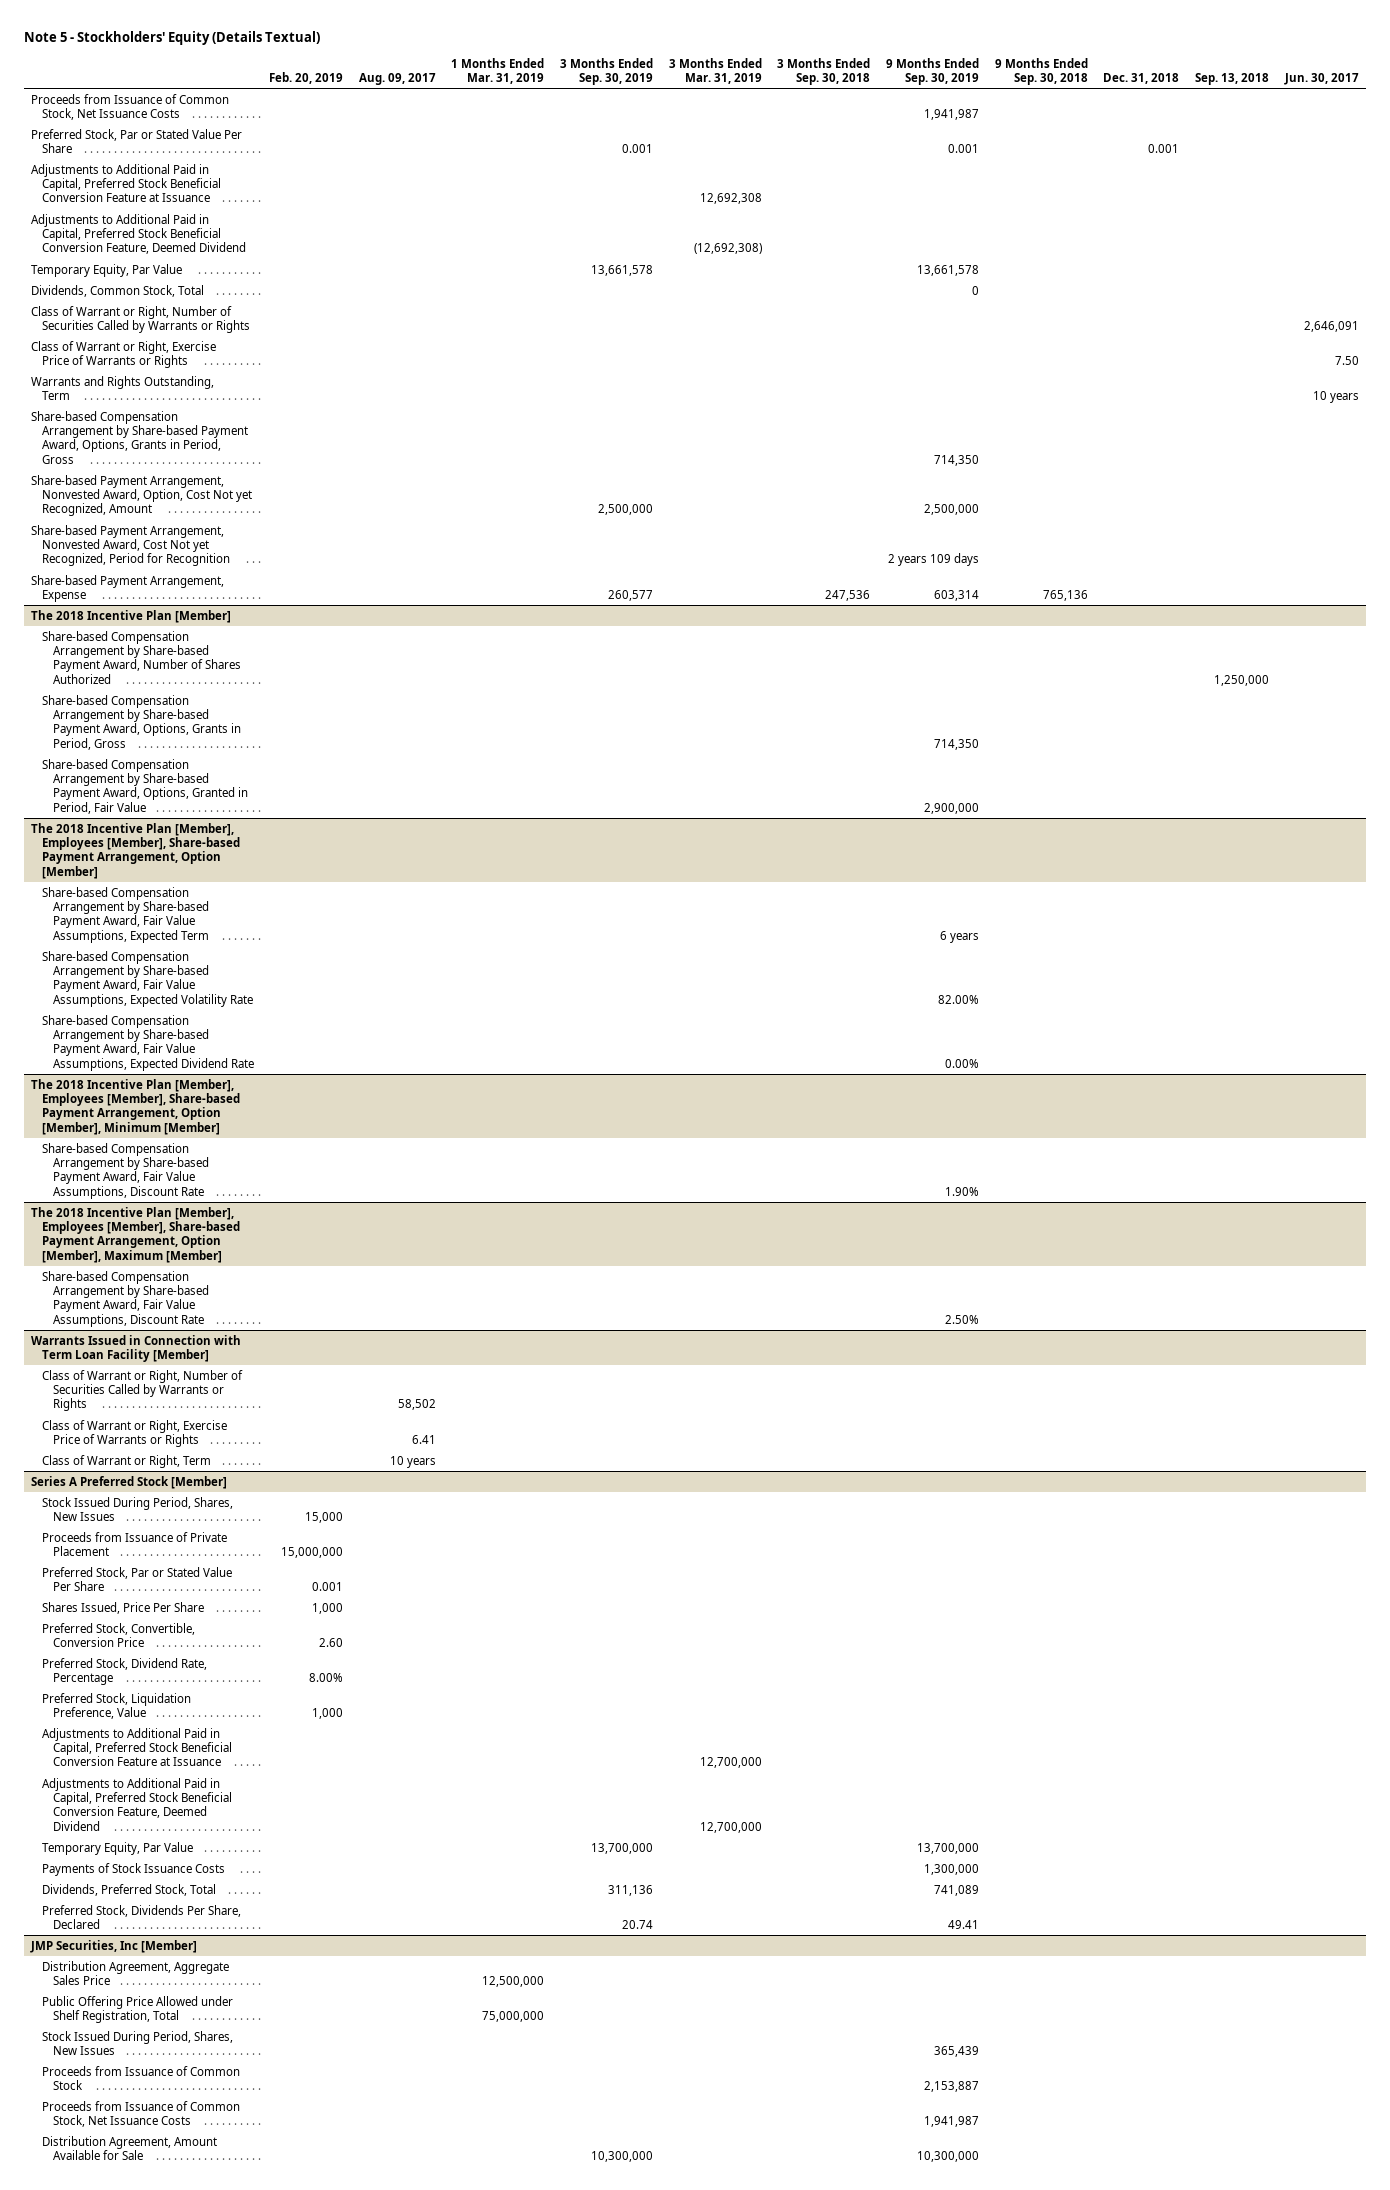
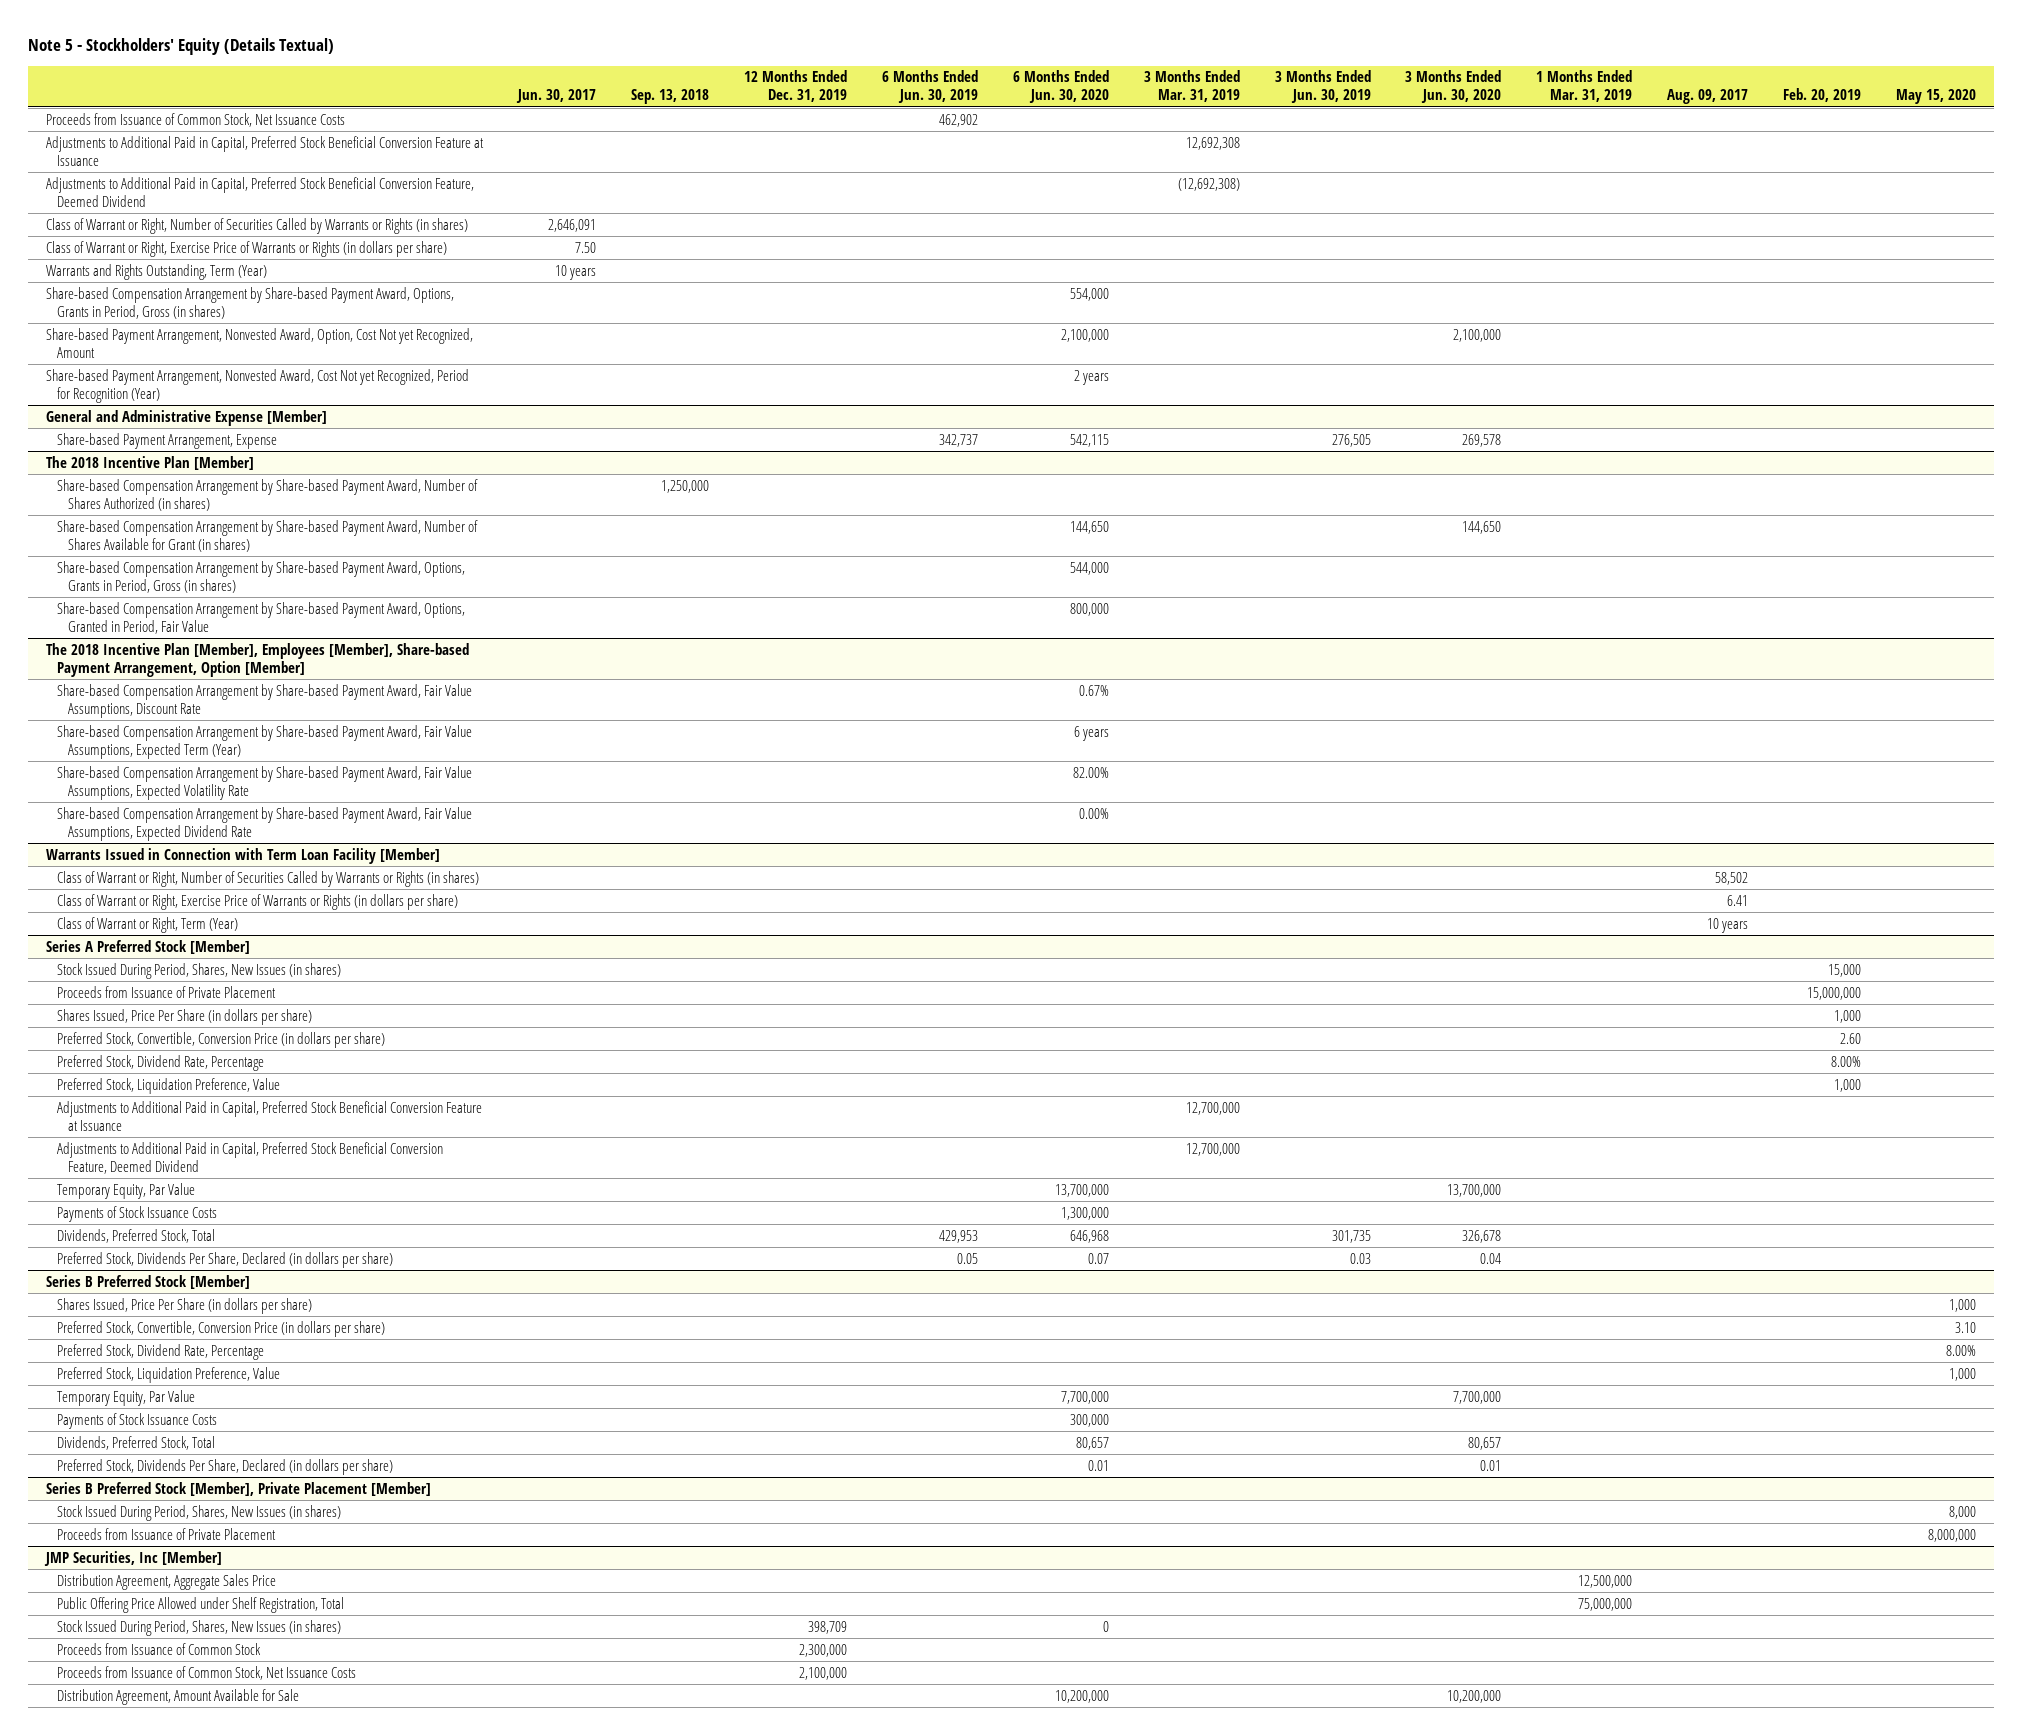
[560,57,654,86] 3 Months Ended Sep. 30, 2019 -> none
[777,57,871,86] 3 Months Ended Sep. 30, 2018 -> none
[886,57,980,86] 9 Months Ended Sep. 30, 2019 -> none
[994,57,1088,86] 9 Months Ended Sep. 30, 2018 -> none
[1103,73,1180,85] Dec. 31, 2018 -> none
none -> [743,70,847,103] 12 Months Ended Dec. 31, 2019
none -> [881,70,978,104] 6 Months Ended Jun. 30, 2019
none -> [1012,70,1109,104] 6 Months Ended Jun. 30, 2020
none -> [1274,70,1371,104] 3 Months Ended Jun. 30, 2019
none -> [1405,70,1502,104] 3 Months Ended Jun. 30, 2020
none -> [1896,89,1977,105] May 15, 2020
[31,128,243,153] Preferred Stock, Par or Stated Value Per Share -> none
[31,263,183,277] Temporary Equity, Par Value -> none
[31,284,205,297] Dividends, Common Stock, Total -> none
[31,305,250,333] Class of Warrant or Right, Number of Securities Called by Warrants or Rights -> [45,217,468,234] Class of Warrant or Right, Number of Securities Called by Warrants or Rights (in shares)
[31,340,217,368] Class of Warrant or Right, Exercise Price of Warrants or Rights -> [45,240,447,257] Class of Warrant or Right, Exercise Price of Warrants or Rights (in dollars per share)
[31,375,215,400] Warrants and Rights Outstanding, Term -> [45,263,267,280] Warrants and Rights Outstanding, Term (Year)
[31,410,248,464] Share-based Compensation Arrangement by Share-based Payment Award, Options, Grants in Period, Gross -> [45,286,454,319] Share-based Compensation Arrangement by Share-based Payment Award, Options, Grants in Period, Gross (in shares)
[31,574,225,602] Share-based Payment Arrangement, Expense -> none
[31,524,230,567] Share-based Payment Arrangement, Nonvested Award, Cost Not yet Recognized, Period for Recognition -> [45,368,469,403] Share-based Payment Arrangement, Nonvested Award, Cost Not yet Recognized, Period for Recognition (Year)
none -> [45,409,327,426] General and Administrative Expense [Member]
none -> [56,432,277,449] Share-based Payment Arrangement, Expense
[41,630,241,684] Share-based Compensation Arrangement by Share-based Payment Award, Number of Shares Authorized -> [56,478,478,511] Share-based Compensation Arrangement by Share-based Payment Award, Number of Shares Authorized (in shares)
none -> [56,519,478,552] Share-based Compensation Arrangement by Share-based Payment Award, Number of Shares Available for Grant (in shares)
[41,694,241,750] Share-based Compensation Arrangement by Share-based Payment Award, Options, Grants in Period, Gross -> [56,560,465,593] Share-based Compensation Arrangement by Share-based Payment Award, Options, Grants in Period, Gross (in shares)
none -> [56,683,472,718] Share-based Compensation Arrangement by Share-based Payment Award, Fair Value Assumptions, Discount Rate
[41,886,209,943] Share-based Compensation Arrangement by Share-based Payment Award, Fair Value Assumptions, Expected Term -> [56,724,472,759] Share-based Compensation Arrangement by Share-based Payment Award, Fair Value Assumptions, Expected Term (Year)
[31,1078,240,1135] The 2018 Incentive Plan [Member], Employees [Member], Share-based Payment Arrangement, Option [Member], Minimum [Member] -> none
[41,1142,209,1199] Share-based Compensation Arrangement by Share-based Payment Award, Fair Value Assumptions, Discount Rate -> none
[31,1206,240,1263] The 2018 Incentive Plan [Member], Employees [Member], Share-based Payment Arrangement, Option [Member], Maximum [Member] -> none
[41,1270,209,1327] Share-based Compensation Arrangement by Share-based Payment Award, Fair Value Assumptions, Discount Rate -> none
[41,1369,243,1412] Class of Warrant or Right, Number of Securities Called by Warrants or Rights -> [56,870,479,887] Class of Warrant or Right, Number of Securities Called by Warrants or Rights (in shares)
[41,1419,227,1447] Class of Warrant or Right, Exercise Price of Warrants or Rights -> [56,893,458,910] Class of Warrant or Right, Exercise Price of Warrants or Rights (in dollars per share)
[41,1454,211,1468] Class of Warrant or Right, Term -> [56,916,238,933] Class of Warrant or Right, Term (Year)
[41,1496,233,1521] Stock Issued During Period, Shares, New Issues -> [56,962,341,979] Stock Issued During Period, Shares, New Issues (in shares)
[41,1566,232,1591] Preferred Stock, Par or Stated Value Per Share -> none
[41,1601,204,1614] Shares Issued, Price Per Share -> [56,1008,312,1025] Shares Issued, Price Per Share (in dollars per share)
[41,1622,195,1647] Preferred Stock, Convertible, Conversion Price -> [56,1031,385,1048] Preferred Stock, Convertible, Conversion Price (in dollars per share)
[41,1904,241,1929] Preferred Stock, Dividends Per Share, Declared -> [56,1251,393,1268] Preferred Stock, Dividends Per Share, Declared (in dollars per share)
none -> [45,1274,250,1289] Series B Preferred Stock [Member]
none -> [56,1297,312,1314] Shares Issued, Price Per Share (in dollars per share)
none -> [56,1320,385,1337] Preferred Stock, Convertible, Conversion Price (in dollars per share)
none -> [56,1343,264,1360] Preferred Stock, Dividend Rate, Percentage
none -> [56,1366,280,1383] Preferred Stock, Liquidation Preference, Value
none -> [56,1389,195,1406] Temporary Equity, Par Value
none -> [56,1412,217,1429] Payments of Stock Issuance Costs
none -> [56,1435,215,1450] Dividends, Preferred Stock, Total
none -> [56,1458,393,1475] Preferred Stock, Dividends Per Share, Declared (in dollars per share)
none -> [45,1481,431,1496] Series B Preferred Stock [Member], Private Placement [Member]
none -> [56,1504,341,1521] Stock Issued During Period, Shares, New Issues (in shares)
none -> [56,1527,276,1540] Proceeds from Issuance of Private Placement
[41,2030,233,2055] Stock Issued During Period, Shares, New Issues -> [56,1619,341,1636] Stock Issued During Period, Shares, New Issues (in shares)

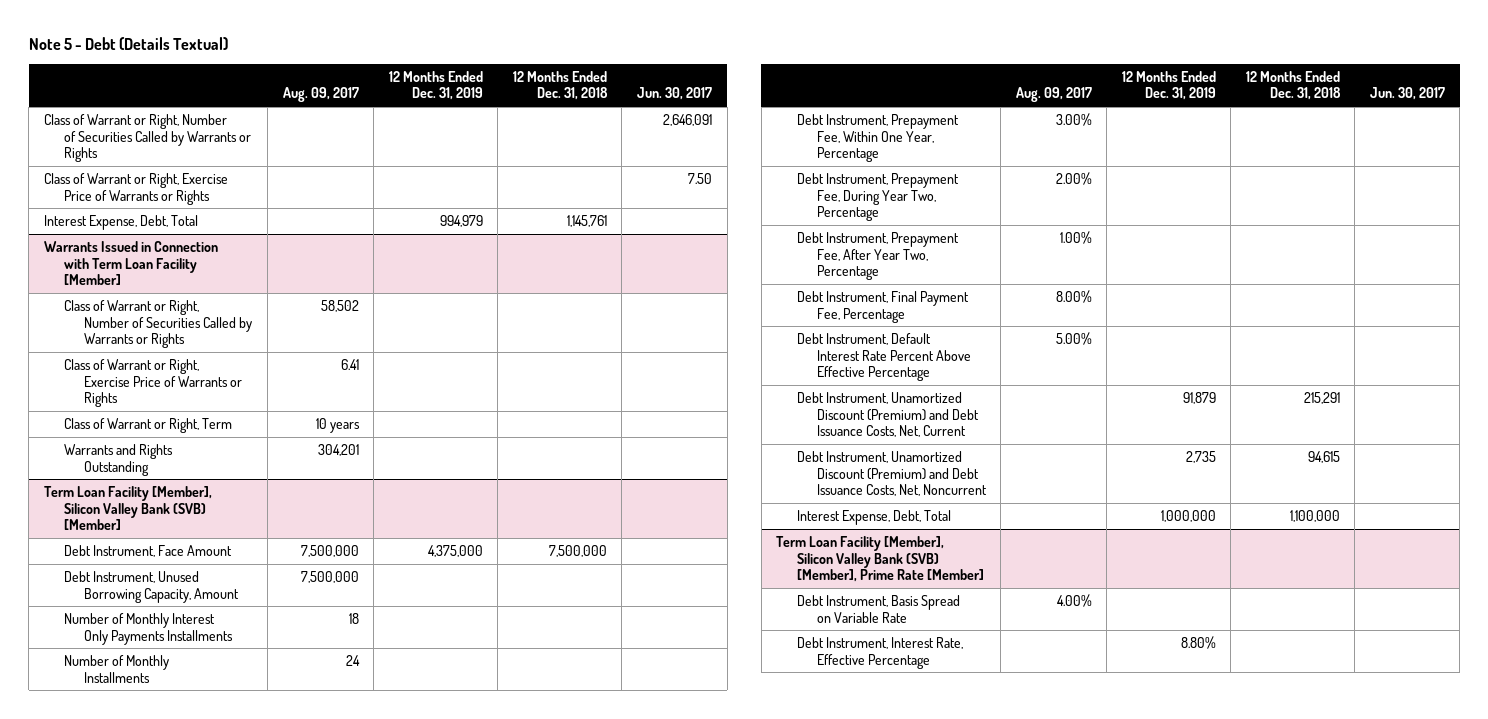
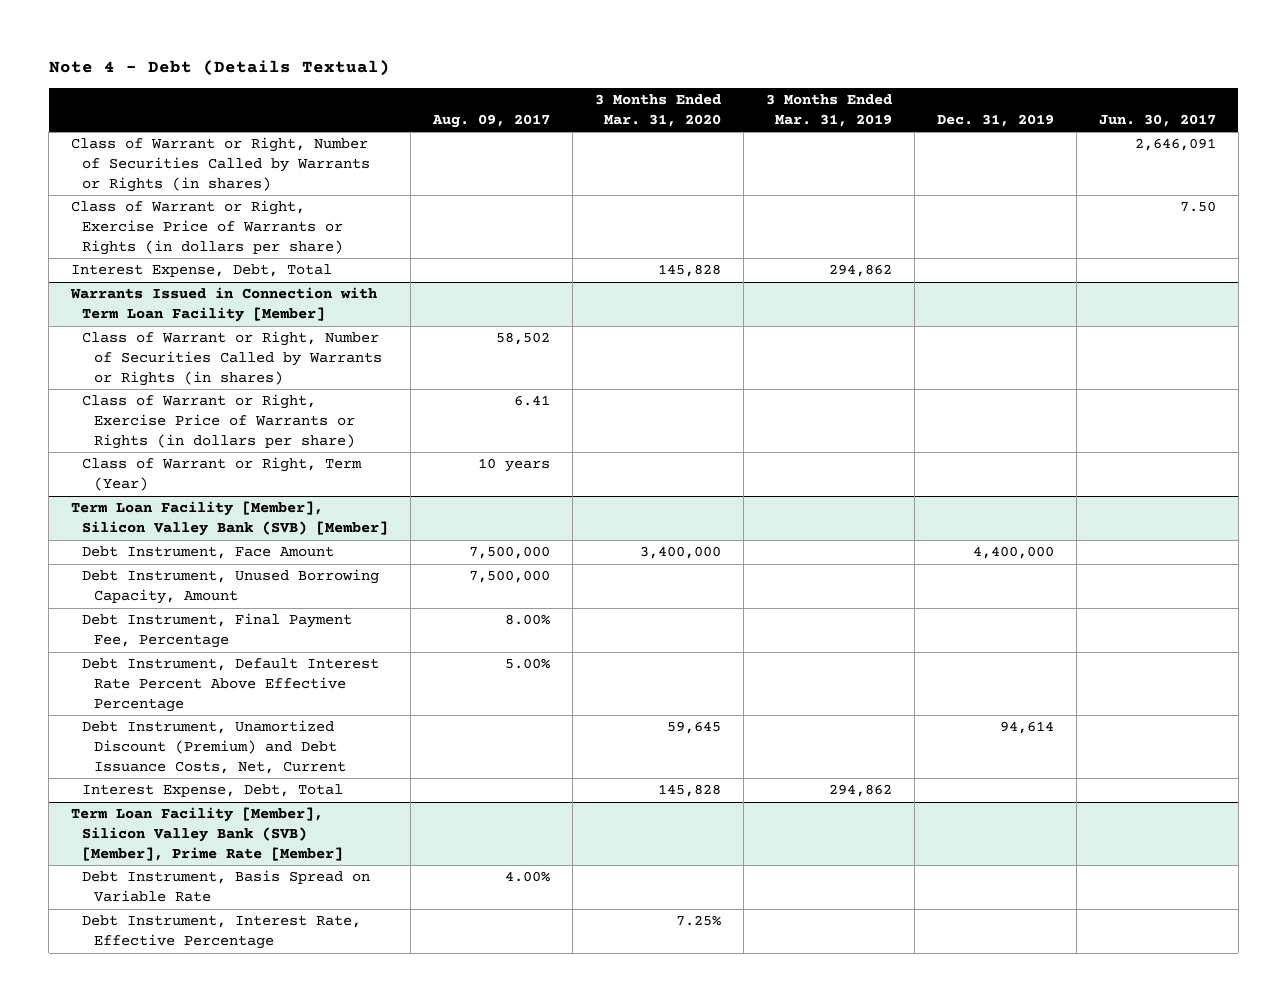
[28,37,228,51] Note 5 - Debt (Details Textual) -> [48,60,390,77] Note 4 - Debt (Details Textual)
[388,70,483,101] 12 Months Ended Dec. 31, 2019 -> none
[512,70,608,101] 12 Months Ended Dec. 31, 2018 -> none
none -> [595,93,722,127] 3 Months Ended Mar. 31, 2020
none -> [765,93,892,127] 3 Months Ended Mar. 31, 2019
none -> [936,113,1054,127] Dec. 31, 2019
[43,113,251,163] Class of Warrant or Right, Number of Securities Called by Warrants or Rights -> [70,137,371,193] Class of Warrant or Right, Number of Securities Called by Warrants or Rights (in shares)
[43,172,228,205] Class of Warrant or Right, Exercise Price of Warrants or Rights -> [70,200,344,256] Class of Warrant or Right, Exercise Price of Warrants or Rights (in dollars per share)
[63,443,173,476] Warrants and Rights Outstanding -> none
[63,299,252,349] Class of Warrant or Right, Number of Securities Called by Warrants or Rights -> [82,331,382,387] Class of Warrant or Right, Number of Securities Called by Warrants or Rights (in shares)
[63,358,242,408] Class of Warrant or Right, Exercise Price of Warrants or Rights -> [82,394,355,450] Class of Warrant or Right, Exercise Price of Warrants or Rights (in dollars per share)
[63,417,232,433] Class of Warrant or Right, Term -> [82,457,363,492] Class of Warrant or Right, Term (Year)
[63,612,233,645] Number of Monthly Interest Only Payments Installments -> none
[63,654,169,683] Number of Monthly Installments -> none
[796,113,959,163] Debt Instrument, Prepayment Fee, Within One Year, Percentage -> none
[796,172,959,222] Debt Instrument, Prepayment Fee, During Year Two, Percentage -> none
[796,231,959,281] Debt Instrument, Prepayment Fee, After Year Two, Percentage -> none
[796,450,987,497] Debt Instrument, Unamortized Discount (Premium) and Debt Issuance Costs, Net, Noncurrent -> none

